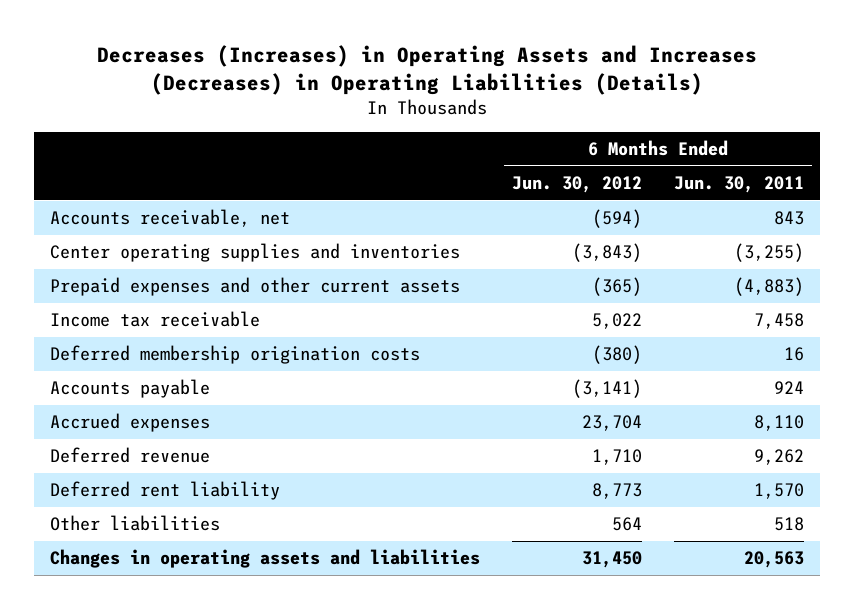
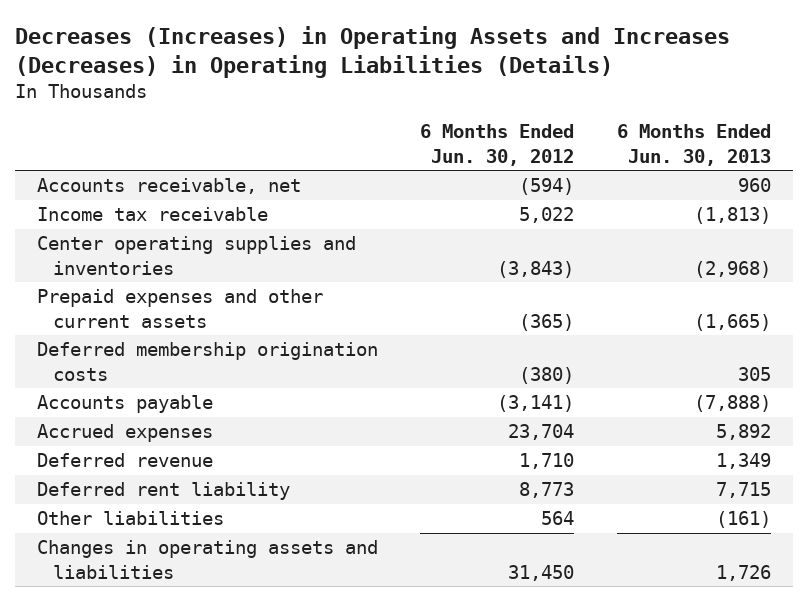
[673,175,804,193] Jun. 30, 2011 -> none
none -> [617,124,772,166] 6 Months Ended Jun. 30, 2013
[50,311,261,328] Income tax receivable -> [36,207,268,222] Income tax receivable

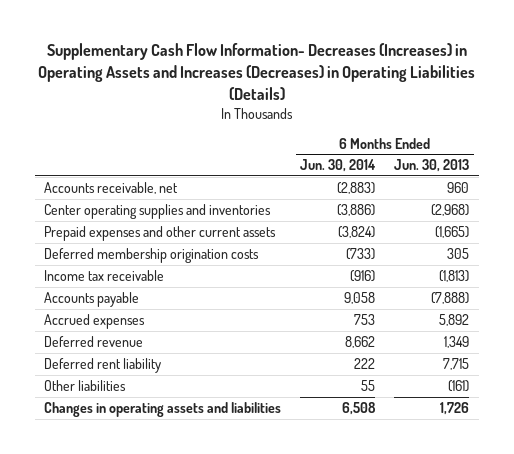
[15,26,731,79] Decreases (Increases) in Operating Assets and Increases (Decreases) in Operating Liabilities (Details) -> [37,43,475,100] Supplementary Cash Flow Information- Decreases (Increases) in Operating Assets and Increases (Decreases) in Operating Liabilities (Details)
[420,124,575,166] 6 Months Ended Jun. 30, 2012 -> none
none -> [300,159,377,173] Jun. 30, 2014
[36,207,268,222] Income tax receivable -> [44,269,165,281] Income tax receivable

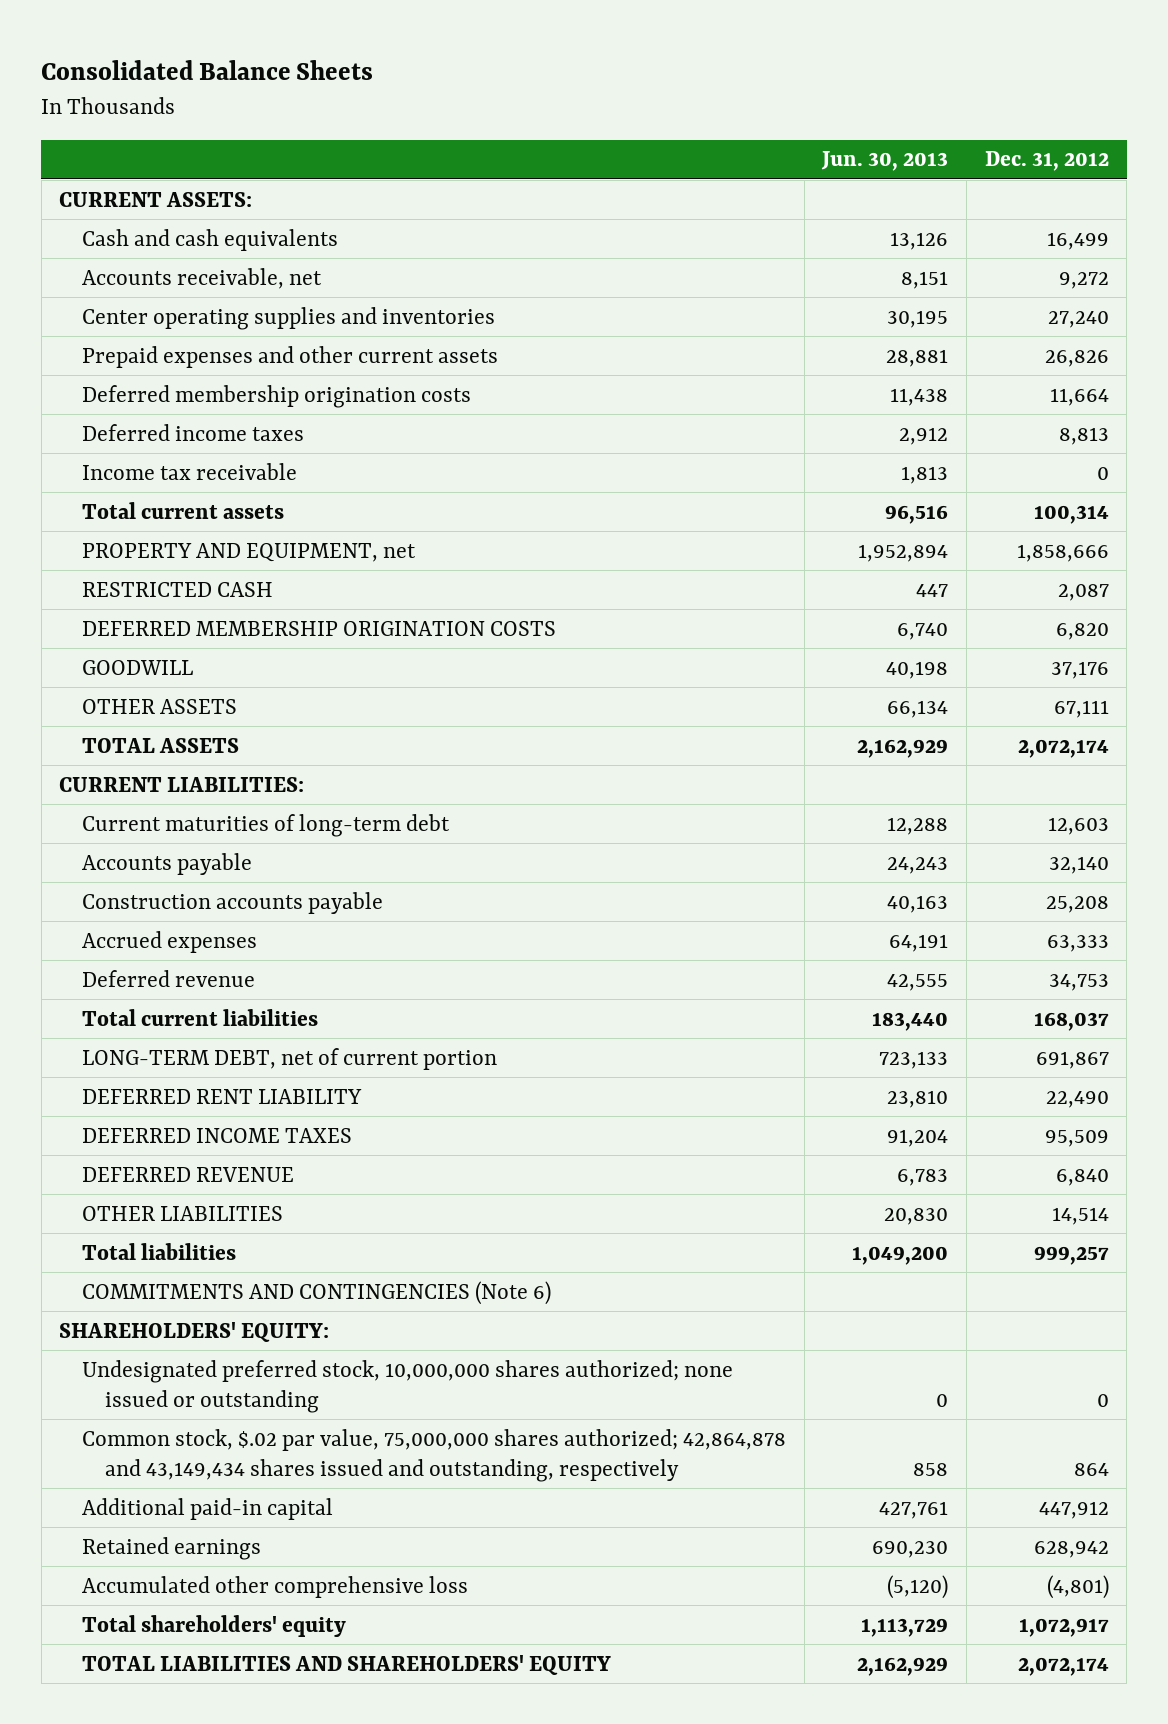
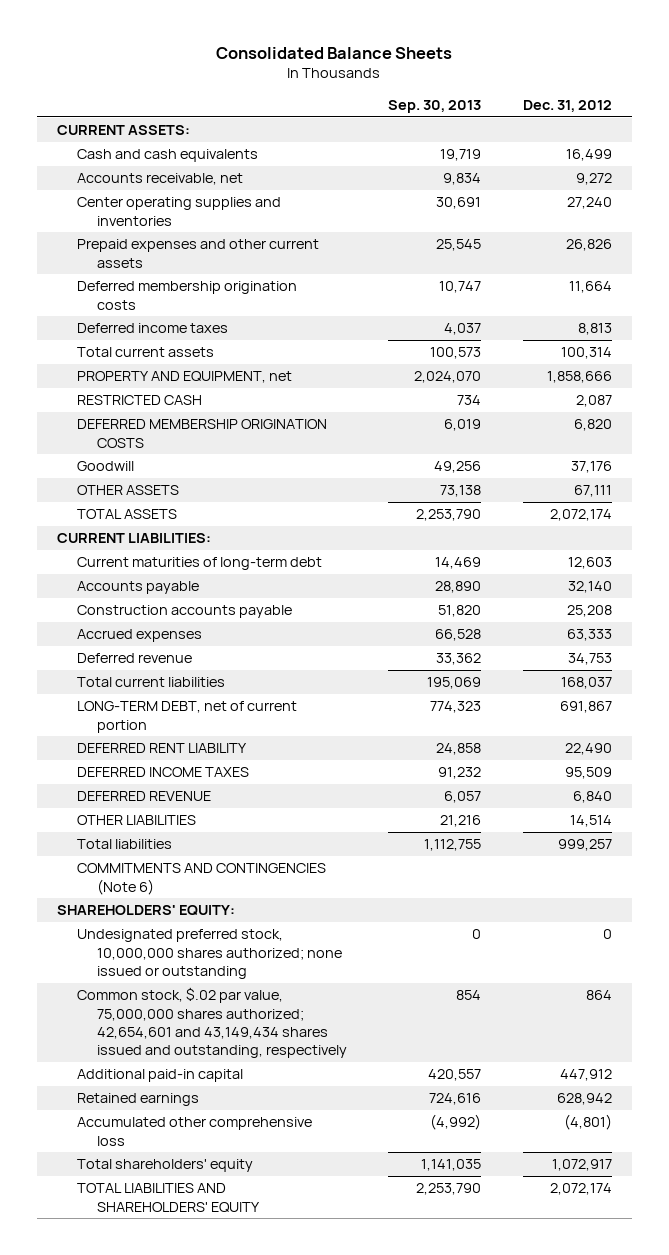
[821,151,949,172] Jun. 30, 2013 -> none
none -> [388,100,482,114] Sep. 30, 2013
[82,462,298,480] Income tax receivable -> none
[82,659,194,675] GOODWILL -> [76,461,134,472] Goodwill
[82,1428,787,1482] Common stock, $.02 par value, 75,000,000 shares authorized; 42,864,878 and 43,149,434 shares issued and outstanding, respectively -> [76,987,347,1059] Common stock, $.02 par value, 75,000,000 shares authorized; 42,654,601 and 43,149,434 shares issued and outstanding, respectively

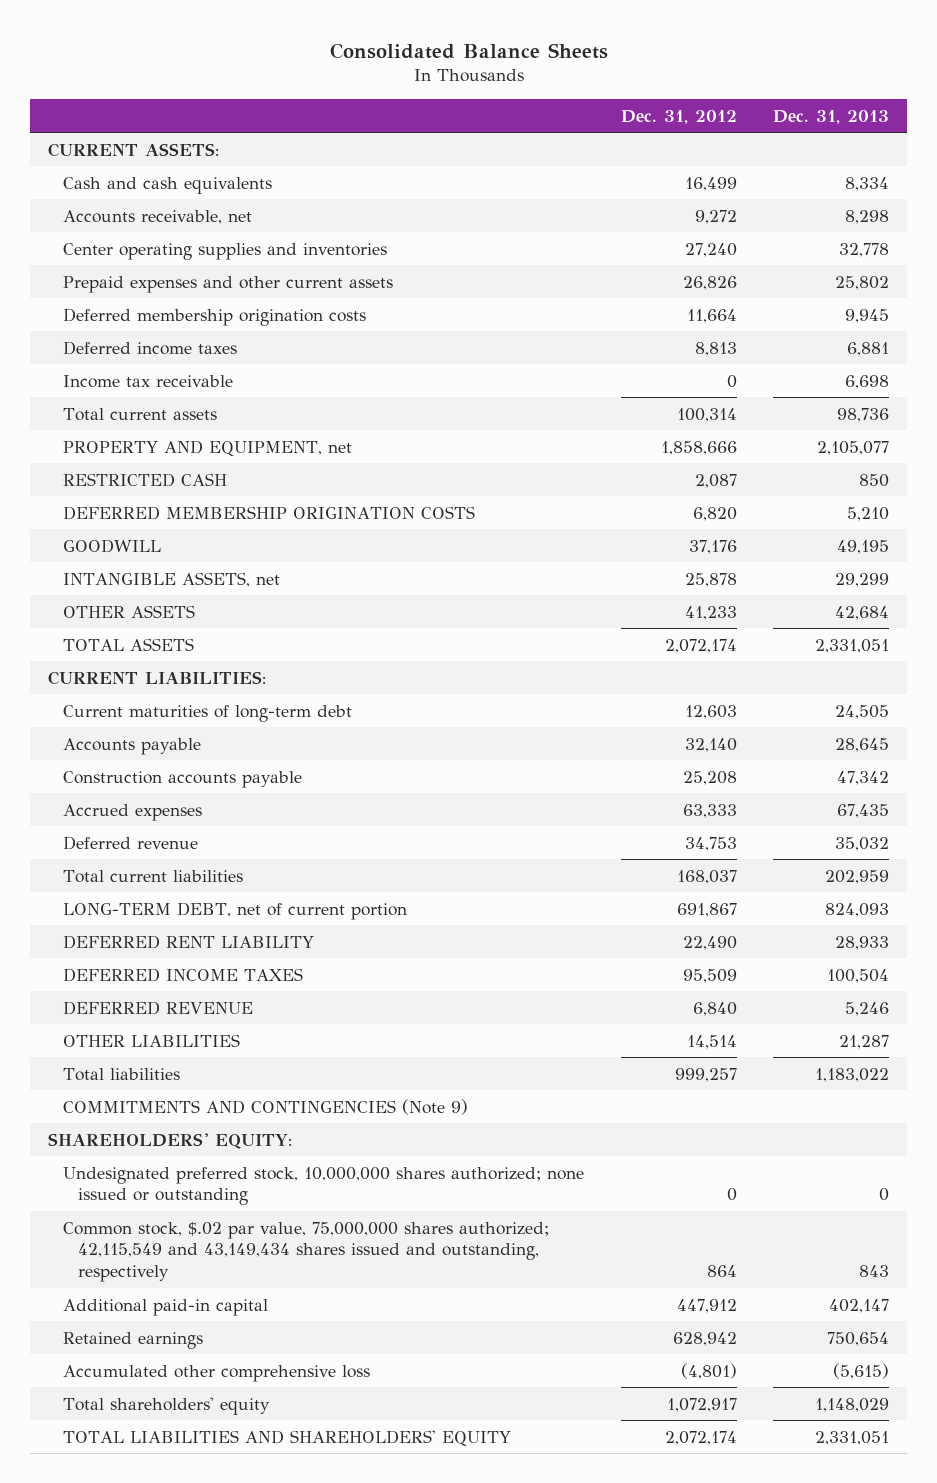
[388,100,482,114] Sep. 30, 2013 -> none
none -> [772,109,889,124] Dec. 31, 2013
none -> [63,374,234,388] Income tax receivable
[76,461,134,472] Goodwill -> [63,538,162,553] GOODWILL
none -> [63,571,281,587] INTANGIBLE ASSETS, net
[573,485,612,498] 67,111 -> [684,605,737,620] 41,233
[76,863,326,895] COMMITMENTS AND CONTINGENCIES (Note 6) -> [63,1098,469,1115] COMMITMENTS AND CONTINGENCIES (Note 9)
[76,987,347,1059] Common stock, $.02 par value, 75,000,000 shares authorized; 42,654,601 and 43,149,434 shares issued and outstanding, respectively -> [63,1221,550,1283] Common stock, $.02 par value, 75,000,000 shares authorized; 42,115,549 and 43,149,434 shares issued and outstanding, respectively

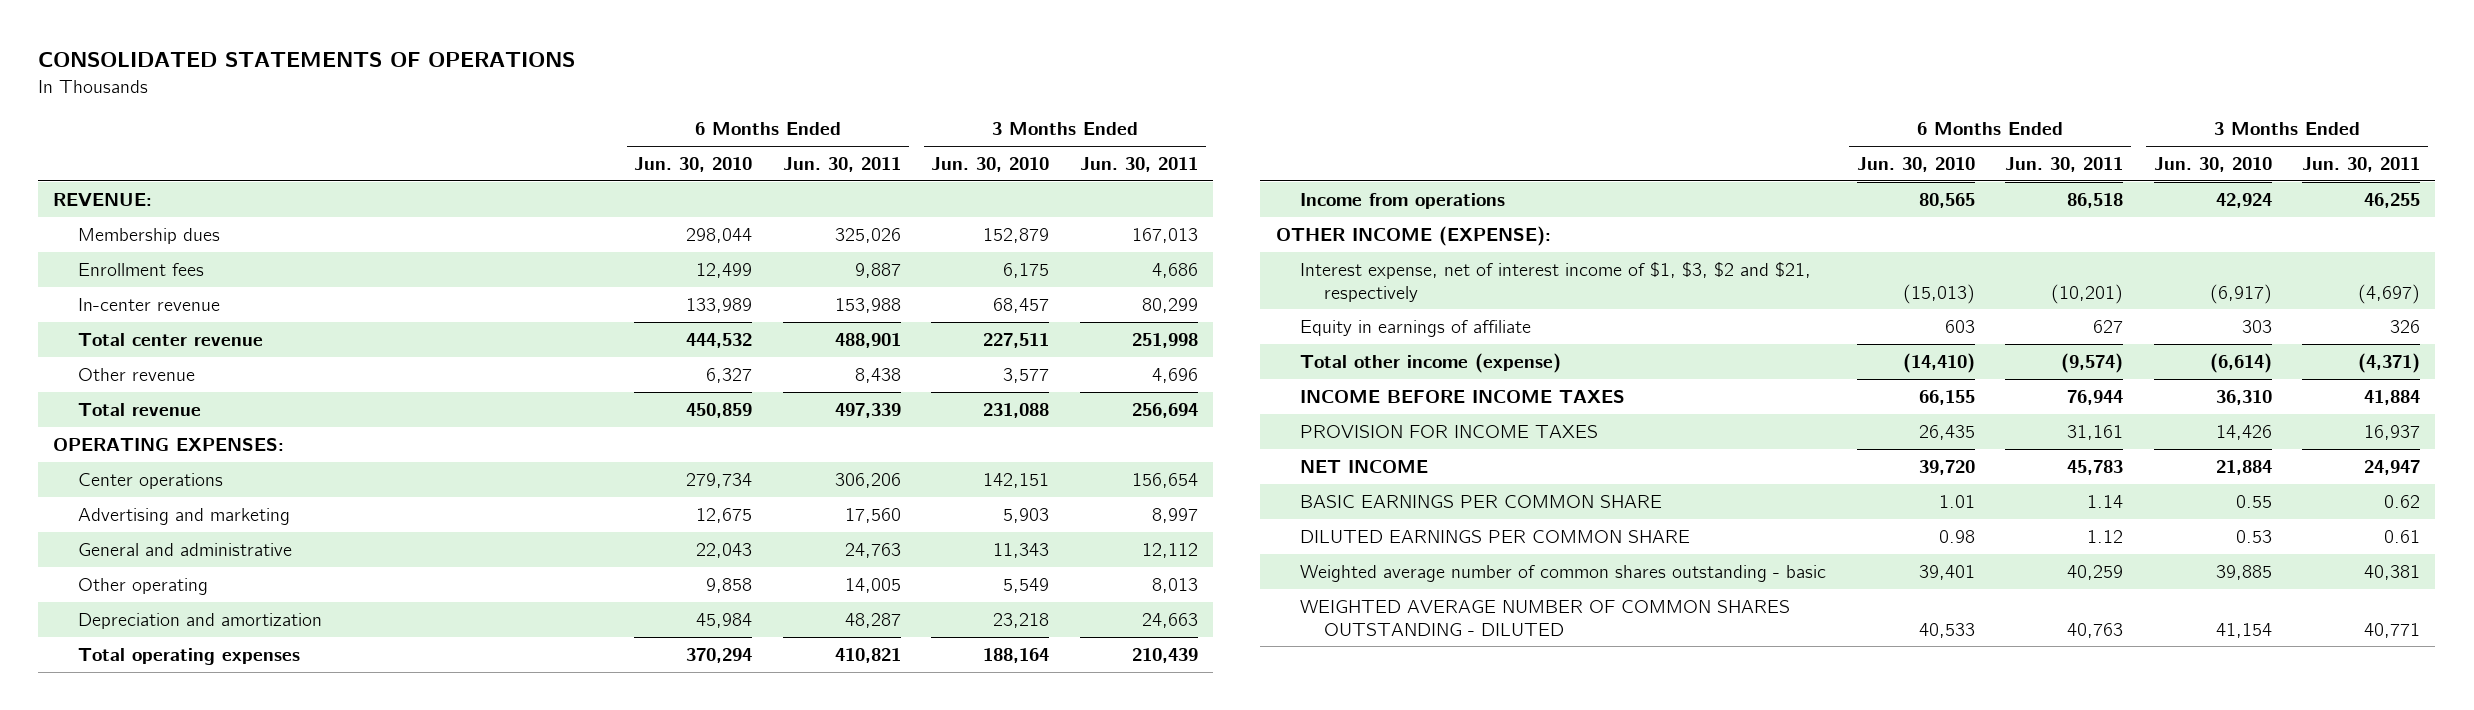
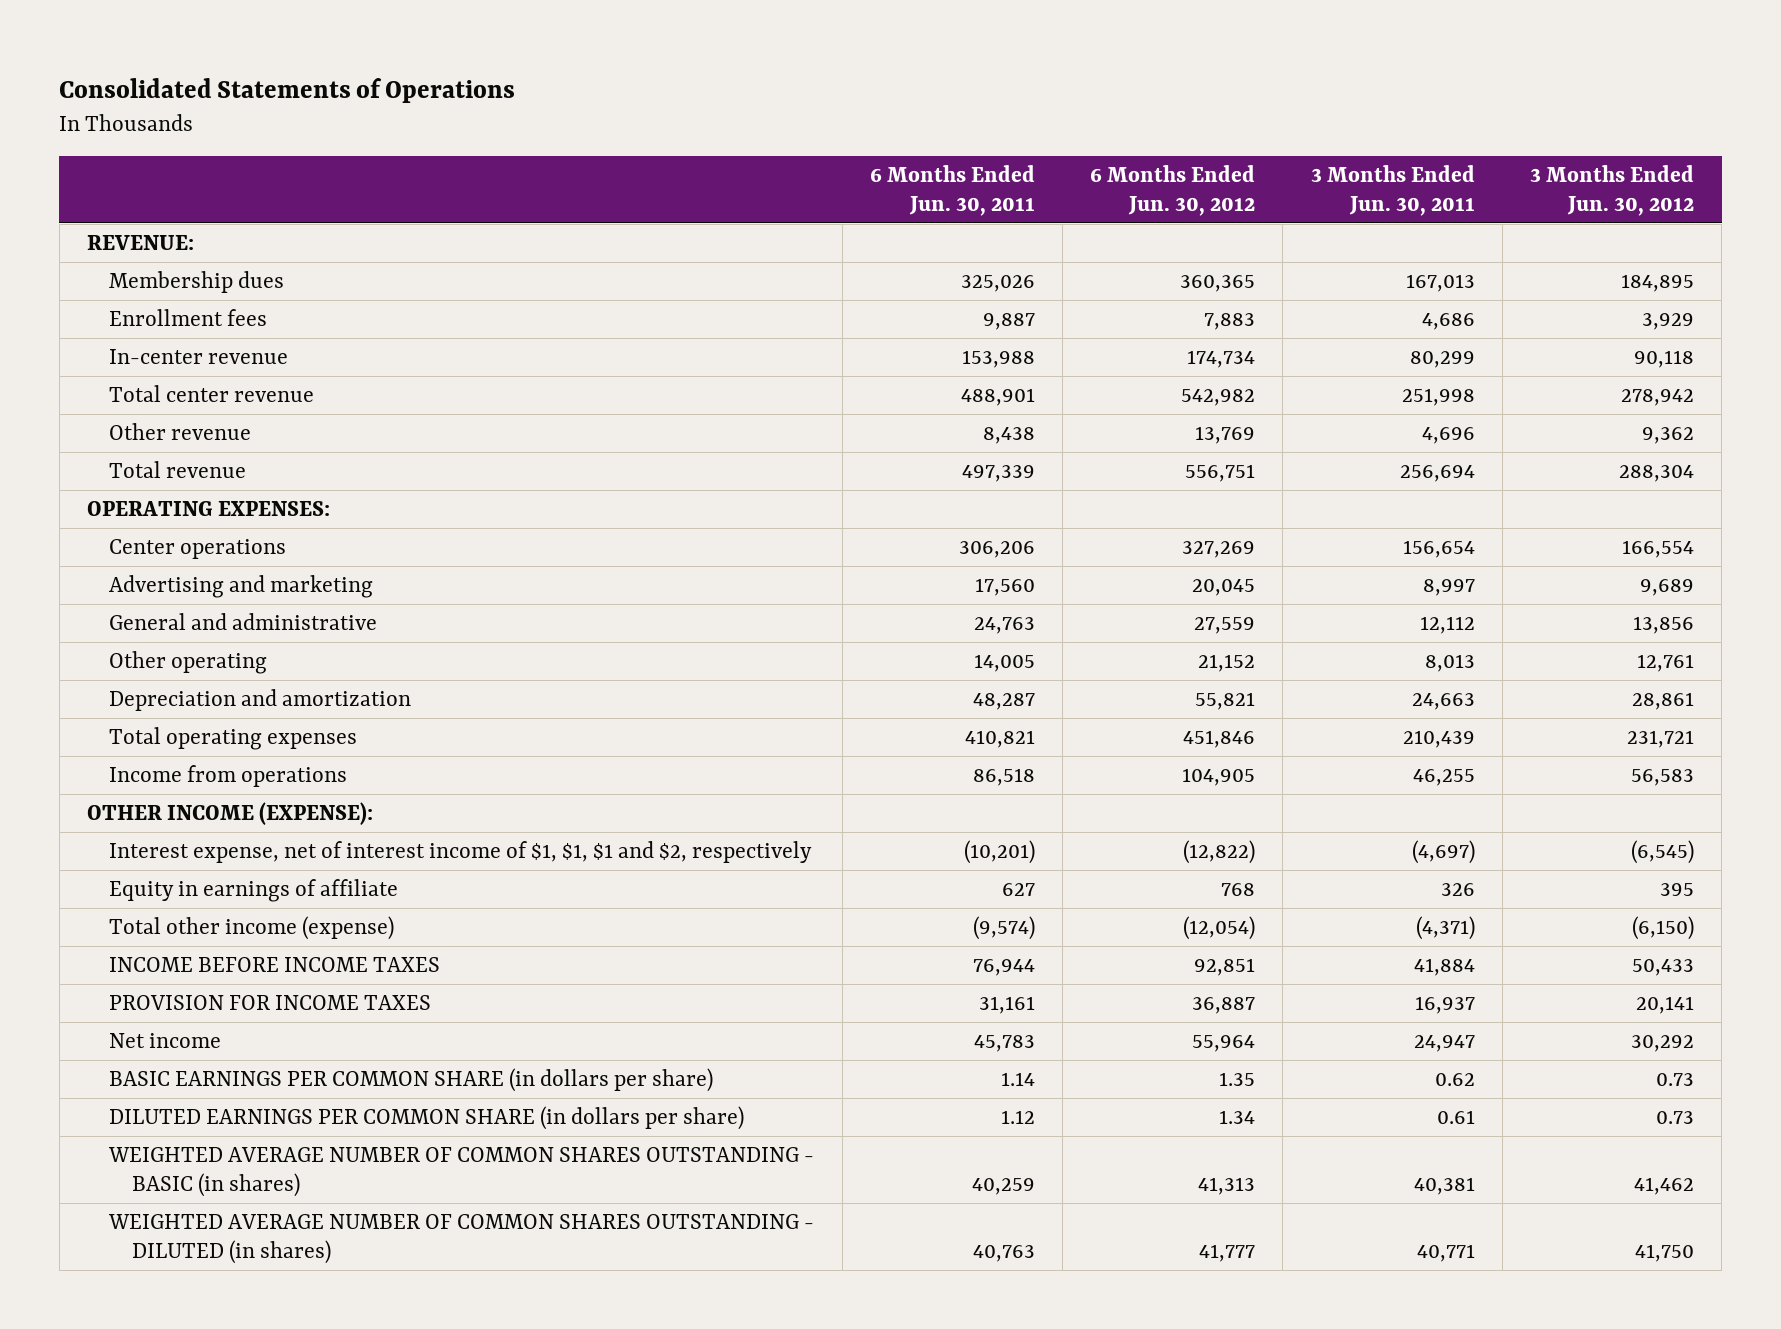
[38,52,576,68] CONSOLIDATED STATEMENTS OF OPERATIONS -> [59,77,516,103] Consolidated Statements of Operations
[634,156,753,172] Jun. 30, 2010 -> none
[931,156,1050,172] Jun. 30, 2010 -> none
none -> [1090,164,1256,216] 6 Months Ended Jun. 30, 2012
none -> [1529,164,1694,216] 3 Months Ended Jun. 30, 2012
[1299,261,1811,302] Interest expense, net of interest income of $1, $3, $2 and $21, respectively -> [109,840,813,863] Interest expense, net of interest income of $1, $1, $1 and $2, respectively
[1299,459,1428,473] NET INCOME -> [109,1032,222,1048] Net income
[1299,494,1662,508] BASIC EARNINGS PER COMMON SHARE -> [109,1067,714,1092] BASIC EARNINGS PER COMMON SHARE (in dollars per share)
[1299,529,1690,543] DILUTED EARNINGS PER COMMON SHARE -> [109,1105,745,1130] DILUTED EARNINGS PER COMMON SHARE (in dollars per share)
[1299,564,1826,582] Weighted average number of common shares outstanding - basic -> [108,1146,815,1198] WEIGHTED AVERAGE NUMBER OF COMMON SHARES OUTSTANDING - BASIC (in shares)
[1299,599,1790,636] WEIGHTED AVERAGE NUMBER OF COMMON SHARES OUTSTANDING - DILUTED -> [108,1213,815,1265] WEIGHTED AVERAGE NUMBER OF COMMON SHARES OUTSTANDING - DILUTED (in shares)

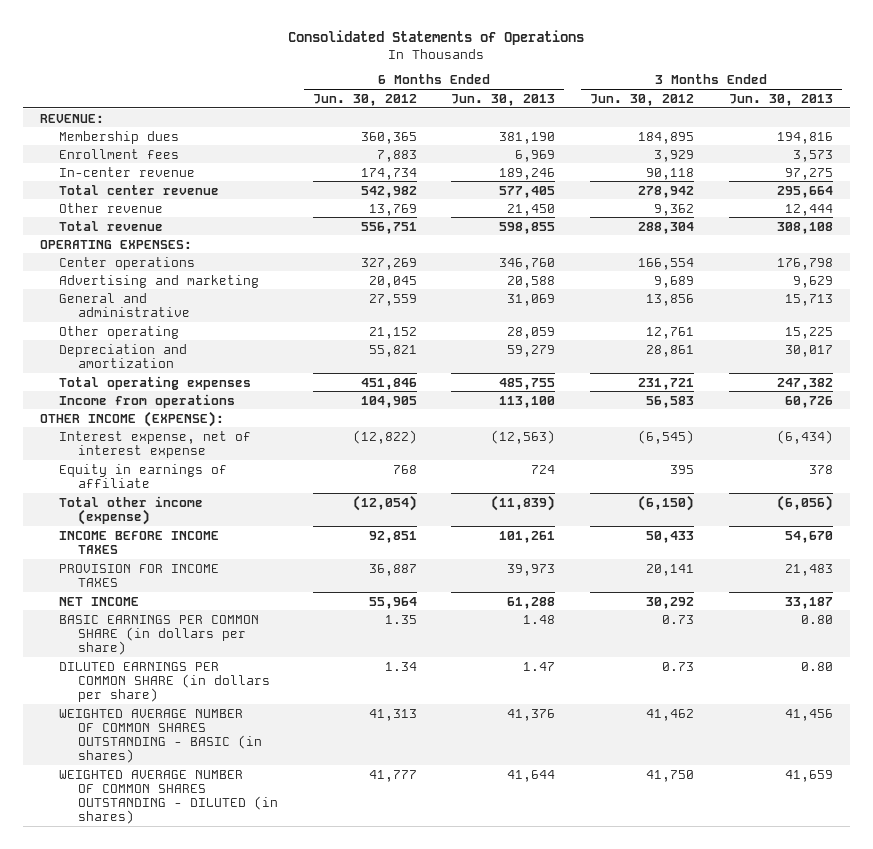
[869,164,1035,216] 6 Months Ended Jun. 30, 2011 -> none
[1310,164,1475,216] 3 Months Ended Jun. 30, 2011 -> none
none -> [451,93,556,106] Jun. 30, 2013
none -> [728,93,833,106] Jun. 30, 2013
[109,840,813,863] Interest expense, net of interest income of $1, $1, $1 and $2, respectively -> [59,430,252,458] Interest expense, net of interest expense
[109,1032,222,1048] Net income -> [59,596,140,606] NET INCOME

